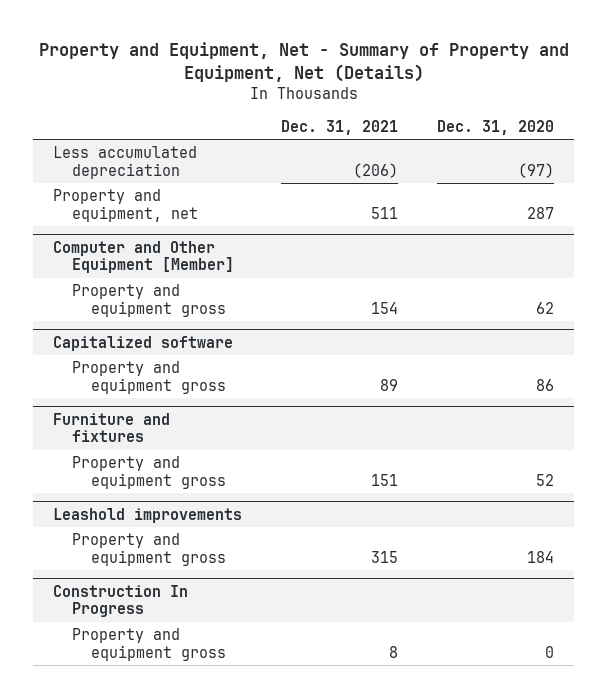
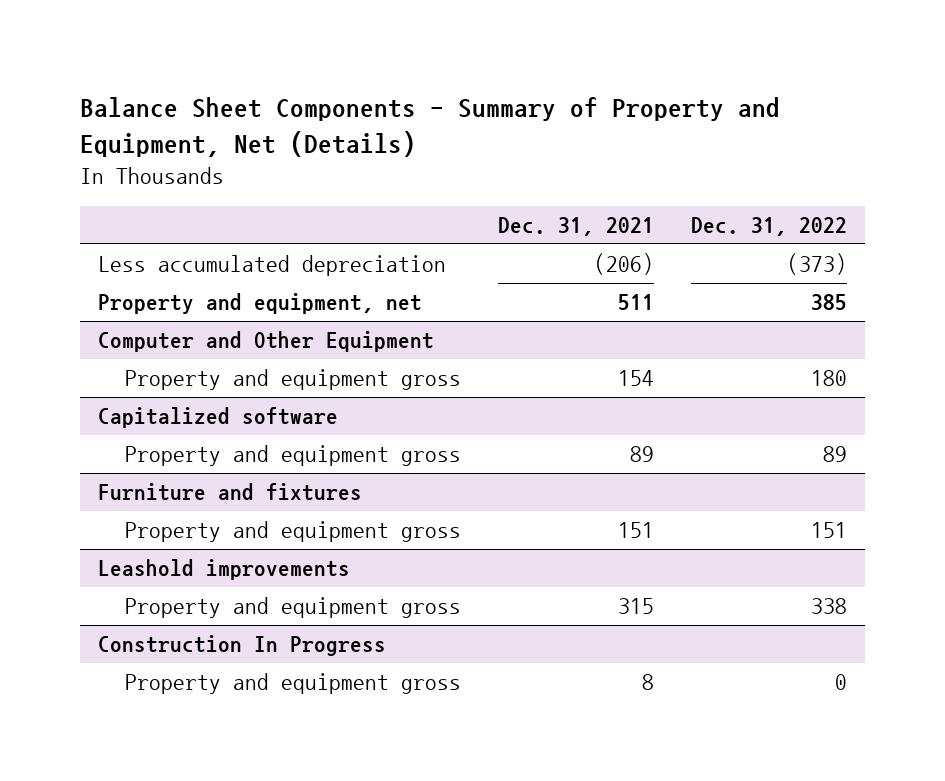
[38,42,569,82] Property and Equipment, Net - Summary of Property and Equipment, Net (Details) -> [80,97,781,157] Balance Sheet Components - Summary of Property and Equipment, Net (Details)
[437,119,555,135] Dec. 31, 2020 -> none
none -> [690,217,847,237] Dec. 31, 2022
[52,240,234,274] Computer and Other Equipment [Member] -> [98,331,435,353] Computer and Other Equipment

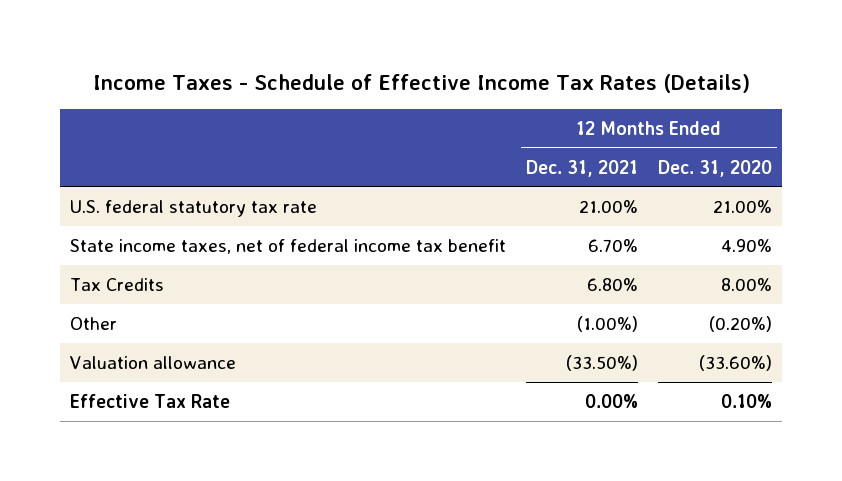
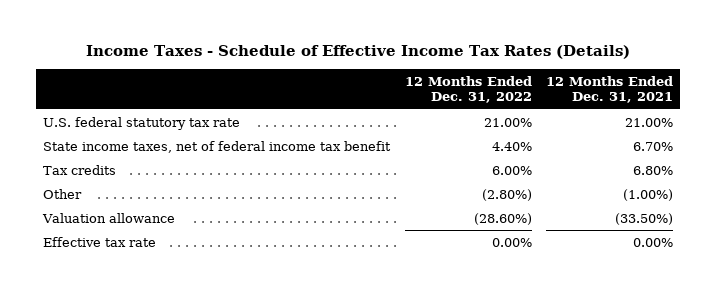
[658,159,773,177] Dec. 31, 2020 -> none
none -> [404,75,532,104] 12 Months Ended Dec. 31, 2022
[70,277,165,291] Tax Credits -> [43,164,117,175] Tax credits
[70,393,231,408] Effective Tax Rate -> [43,236,157,247] Effective tax rate

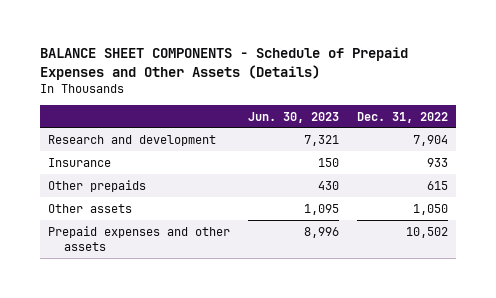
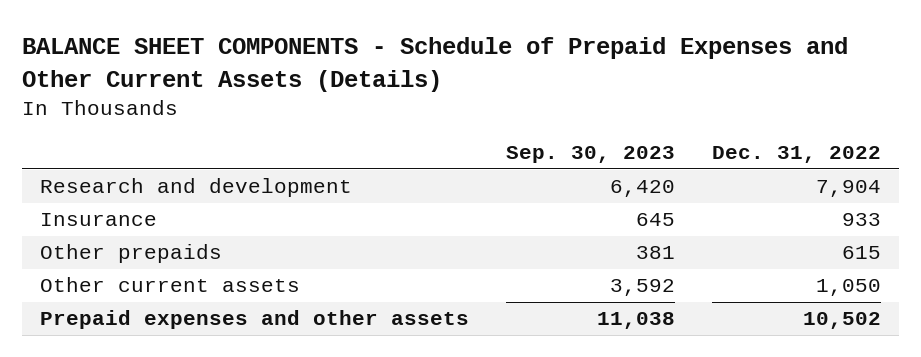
[39,47,408,80] BALANCE SHEET COMPONENTS - Schedule of Prepaid Expenses and Other Assets (Details) -> [21,37,848,92] BALANCE SHEET COMPONENTS - Schedule of Prepaid Expenses and Other Current Assets (Details)
[247,111,339,123] Jun. 30, 2023 -> none
none -> [505,146,675,164] Sep. 30, 2023
[48,203,133,213] Other assets -> [40,277,301,293] Other current assets

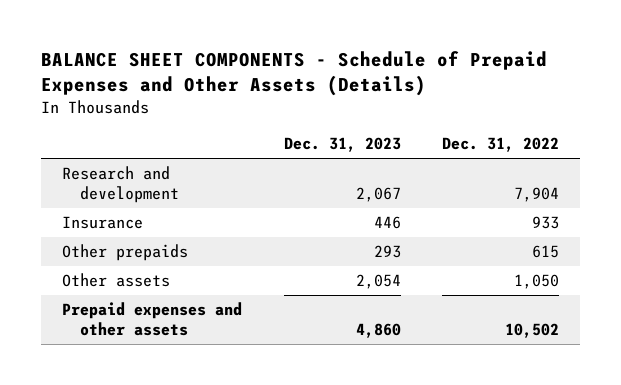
[21,37,848,92] BALANCE SHEET COMPONENTS - Schedule of Prepaid Expenses and Other Current Assets (Details) -> [41,51,548,97] BALANCE SHEET COMPONENTS - Schedule of Prepaid Expenses and Other Assets (Details)
[505,146,675,164] Sep. 30, 2023 -> none
none -> [283,136,401,152] Dec. 31, 2023
[40,277,301,293] Other current assets -> [62,273,171,288] Other assets

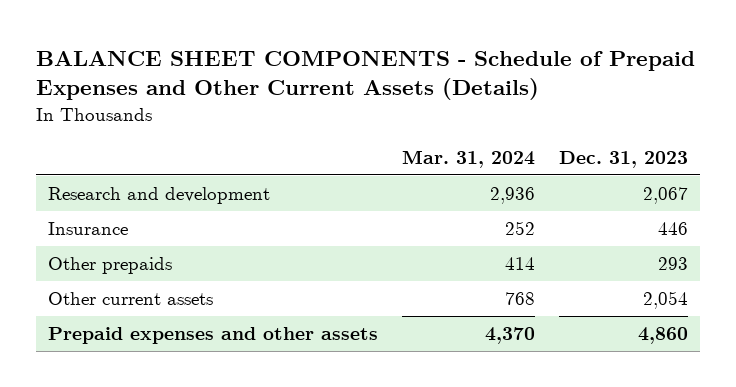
[41,51,548,97] BALANCE SHEET COMPONENTS - Schedule of Prepaid Expenses and Other Assets (Details) -> [36,50,696,101] BALANCE SHEET COMPONENTS - Schedule of Prepaid Expenses and Other Current Assets (Details)
[442,136,560,152] Dec. 31, 2022 -> none
none -> [401,149,535,168] Mar. 31, 2024
[62,273,171,288] Other assets -> [48,292,214,306] Other current assets

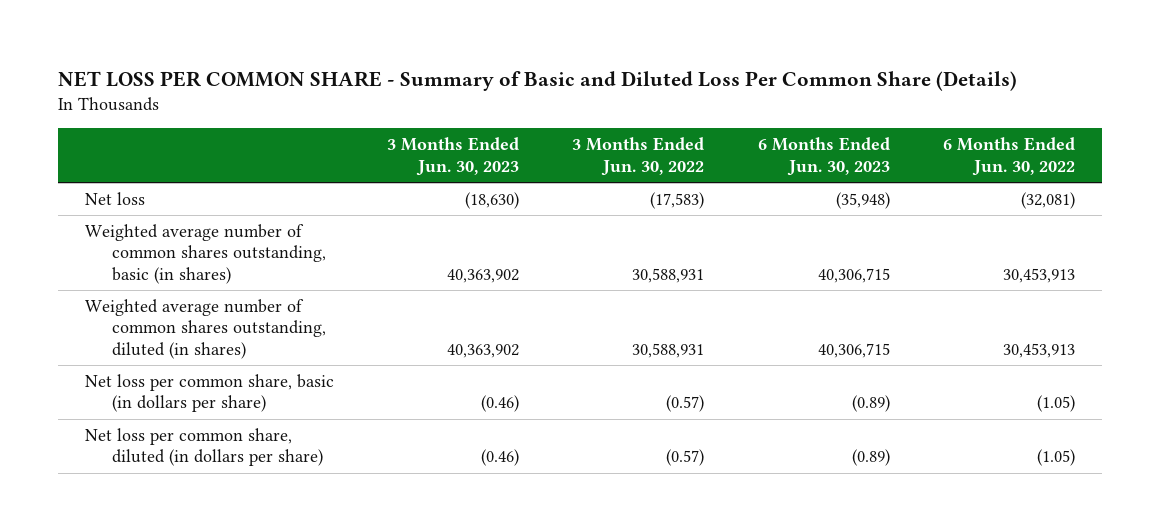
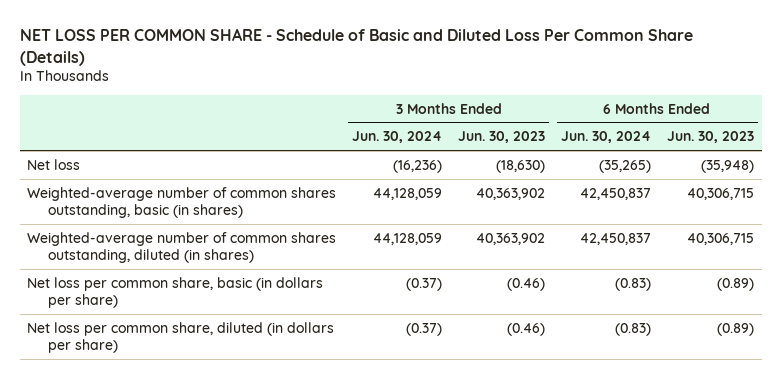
[57,70,1017,91] NET LOSS PER COMMON SHARE - Summary of Basic and Diluted Loss Per Common Share (Details) -> [19,28,693,66] NET LOSS PER COMMON SHARE - Schedule of Basic and Diluted Loss Per Common Share (Details)
[572,137,705,176] 3 Months Ended Jun. 30, 2022 -> none
[943,137,1076,176] 6 Months Ended Jun. 30, 2022 -> none
none -> [352,131,443,144] Jun. 30, 2024
none -> [560,131,651,144] Jun. 30, 2024
[84,223,326,284] Weighted average number of common shares outstanding, basic (in shares) -> [27,186,337,219] Weighted-average number of common shares outstanding, basic (in shares)
[84,298,326,359] Weighted average number of common shares outstanding, diluted (in shares) -> [27,231,337,264] Weighted-average number of common shares outstanding, diluted (in shares)

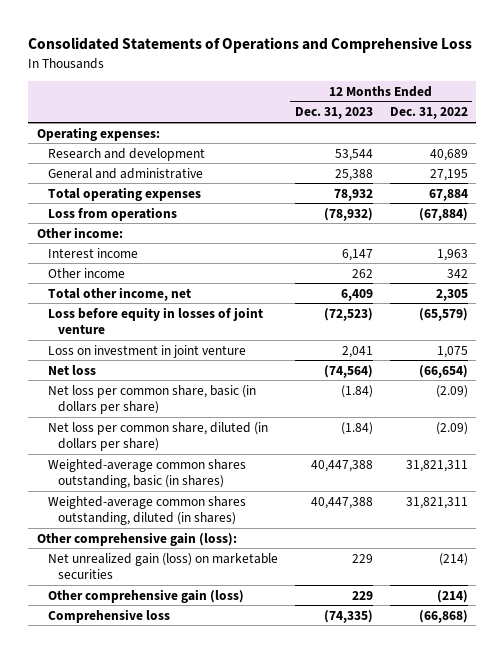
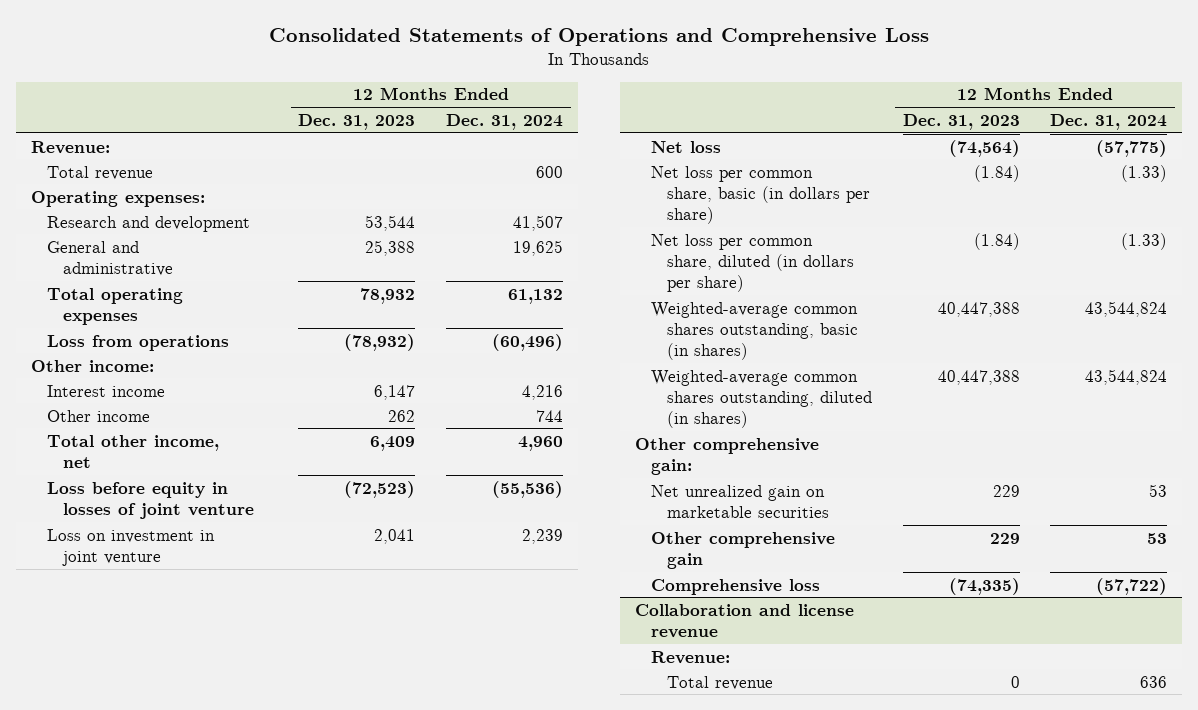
[389,107,468,120] Dec. 31, 2022 -> none
none -> [445,113,563,130] Dec. 31, 2024
none -> [31,140,111,154] Revenue:
none -> [47,165,154,180] Total revenue
[36,531,237,546] Other comprehensive gain (loss): -> [635,437,820,475] Other comprehensive gain:
[47,552,278,580] Net unrealized gain (loss) on marketable securities -> [651,484,830,518] Net unrealized gain on marketable securities
[47,588,244,603] Other comprehensive gain (loss) -> [651,531,836,569] Other comprehensive gain
none -> [635,603,855,638] Collaboration and license revenue
none -> [651,650,731,664] Revenue:
none -> [667,675,774,690] Total revenue

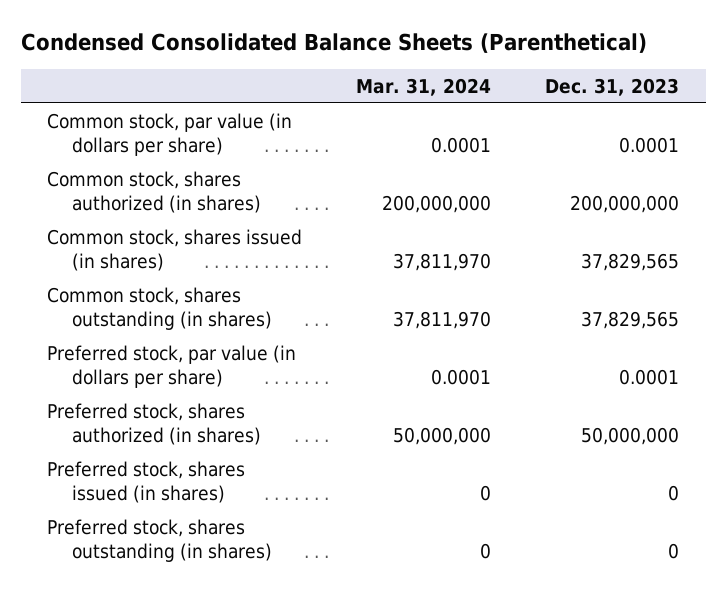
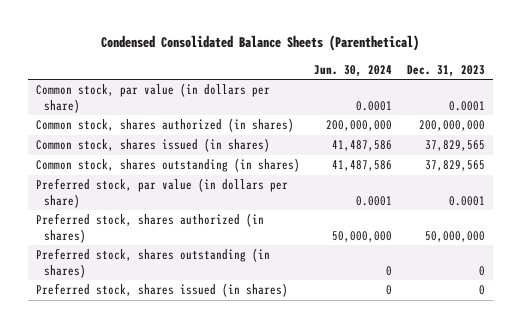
[356,78,492,97] Mar. 31, 2024 -> none
none -> [314,64,393,77] Jun. 30, 2024
[47,460,246,503] Preferred stock, shares issued (in shares) -> [35,283,288,298] Preferred stock, shares issued (in shares)

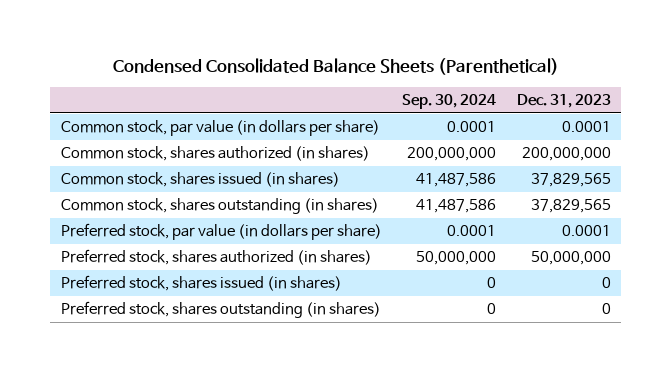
[314,64,393,77] Jun. 30, 2024 -> none
none -> [402,93,497,109] Sep. 30, 2024
[35,248,270,278] Preferred stock, shares outstanding (in shares) -> [60,300,381,318] Preferred stock, shares outstanding (in shares)

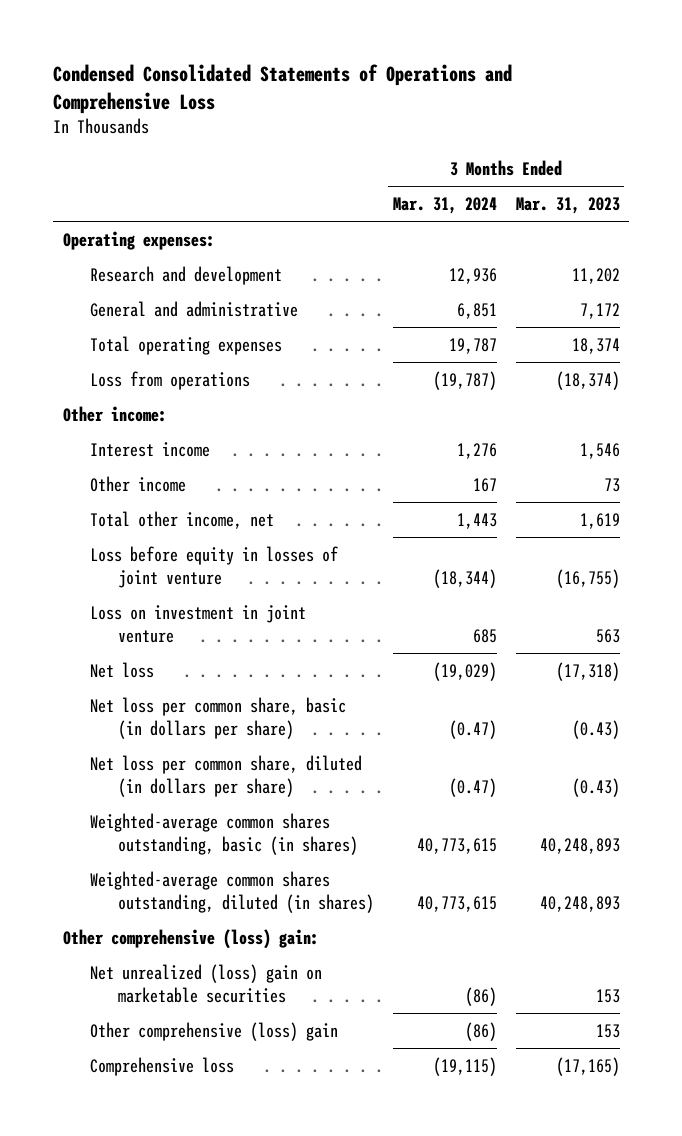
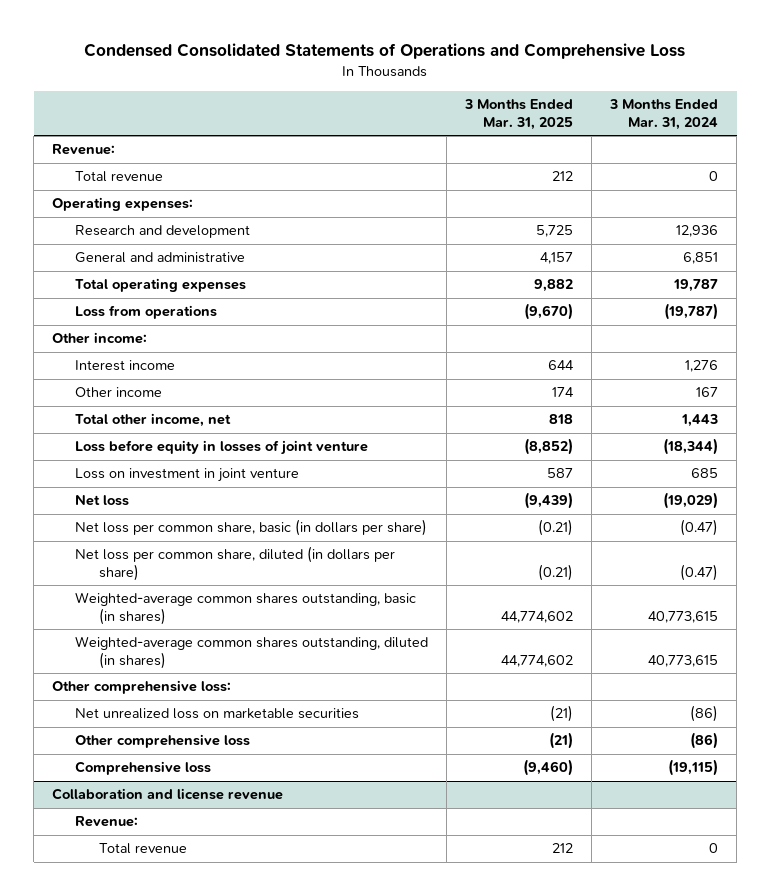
[515,197,620,215] Mar. 31, 2023 -> none
none -> [464,99,574,130] 3 Months Ended Mar. 31, 2025
none -> [52,144,116,156] Revenue:
none -> [75,171,164,183] Total revenue
[62,928,319,949] Other comprehensive (loss) gain: -> [52,680,232,695] Other comprehensive loss:
[90,963,323,1004] Net unrealized (loss) gain on marketable securities -> [75,708,360,720] Net unrealized loss on marketable securities
[90,1021,339,1041] Other comprehensive (loss) gain -> [75,734,251,749] Other comprehensive loss
none -> [52,788,284,801] Collaboration and license revenue
none -> [75,816,139,828] Revenue:
none -> [98,843,187,855] Total revenue

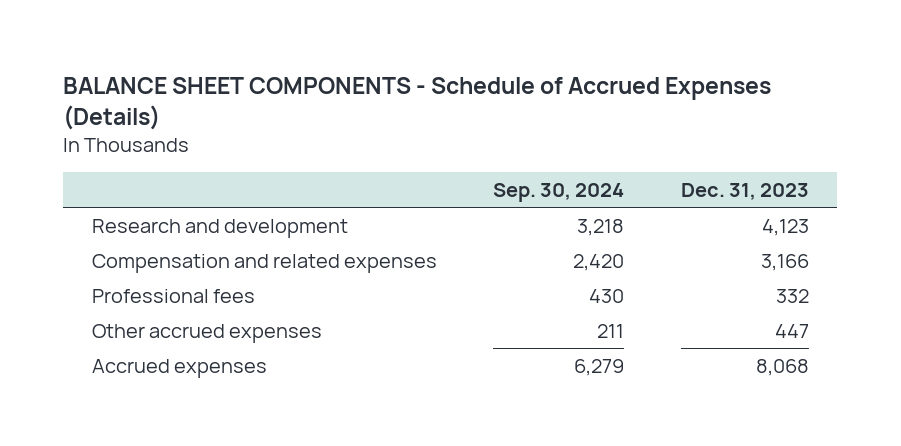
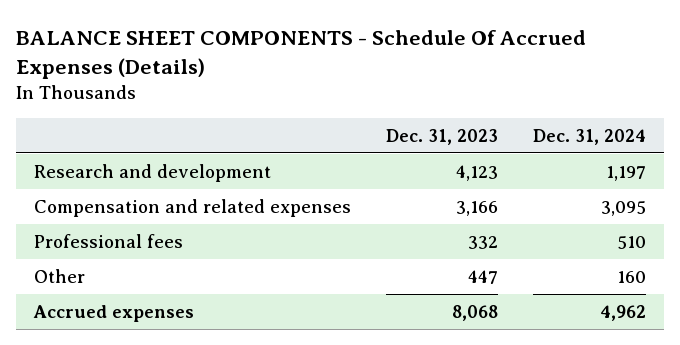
[63,77,772,131] BALANCE SHEET COMPONENTS - Schedule of Accrued Expenses (Details) -> [16,29,587,79] BALANCE SHEET COMPONENTS - Schedule Of Accrued Expenses (Details)
[493,182,625,202] Sep. 30, 2024 -> none
none -> [533,128,647,145] Dec. 31, 2024
[91,323,322,343] Other accrued expenses -> [33,268,85,283] Other

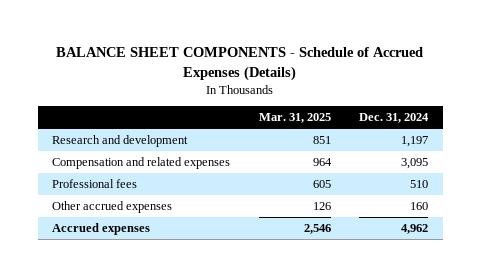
[16,29,587,79] BALANCE SHEET COMPONENTS - Schedule Of Accrued Expenses (Details) -> [56,47,424,81] BALANCE SHEET COMPONENTS - Schedule of Accrued Expenses (Details)
[385,128,498,145] Dec. 31, 2023 -> none
none -> [258,113,331,124] Mar. 31, 2025
[33,268,85,283] Other -> [52,200,173,213] Other accrued expenses

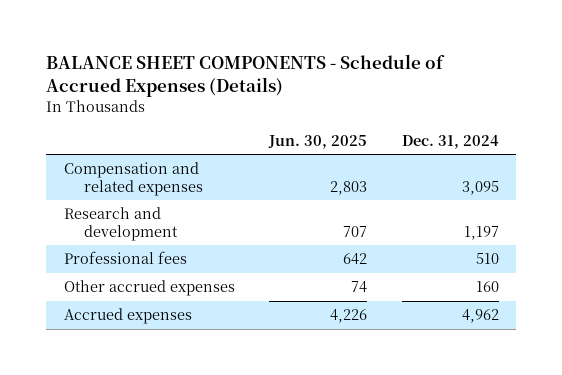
[258,113,331,124] Mar. 31, 2025 -> none
none -> [268,134,368,149] Jun. 30, 2025
[52,134,189,147] Research and development -> [63,207,178,241] Research and development

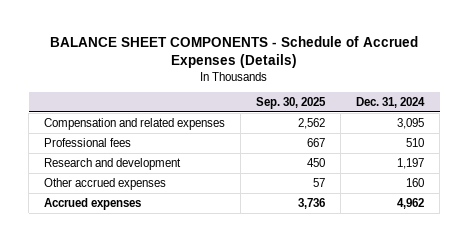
[268,134,368,149] Jun. 30, 2025 -> none
none -> [256,97,327,110] Sep. 30, 2025
[63,207,178,241] Research and development -> [44,157,182,170] Research and development

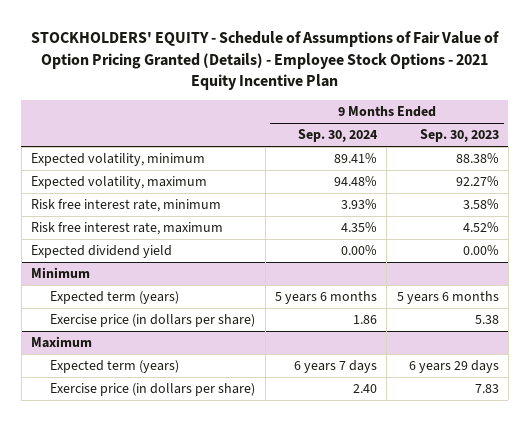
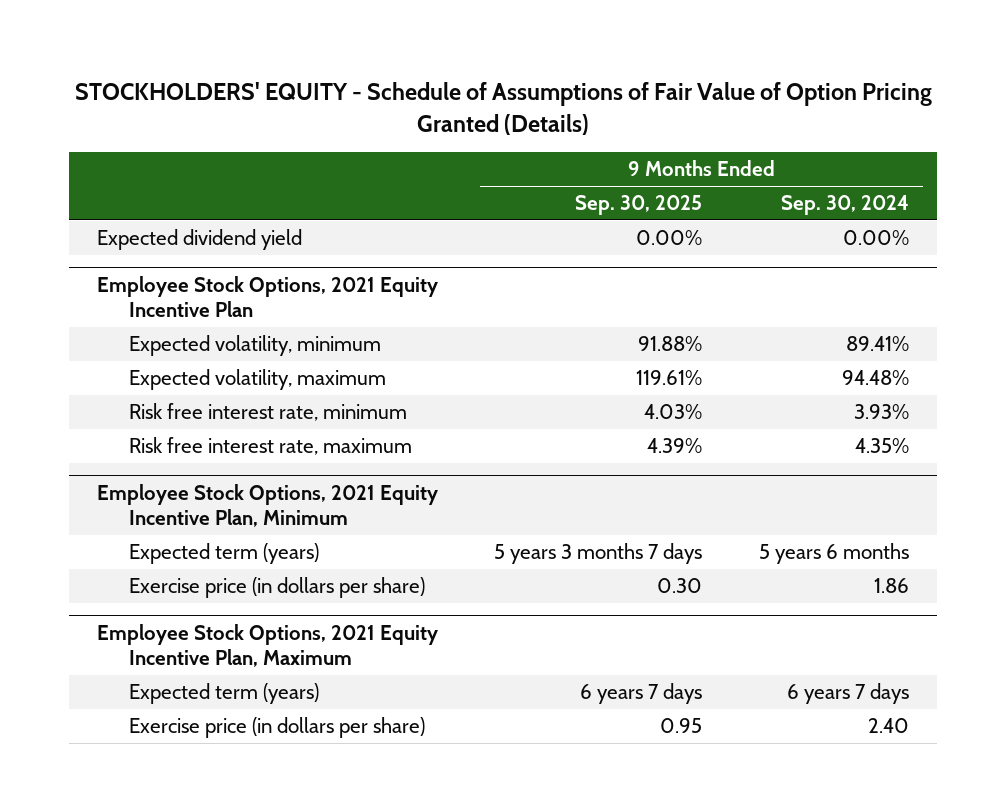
[30,30,499,91] STOCKHOLDERS' EQUITY - Schedule of Assumptions of Fair Value of Option Pricing Granted (Details) - Employee Stock Options - 2021 Equity Incentive Plan -> [74,82,932,136] STOCKHOLDERS' EQUITY - Schedule of Assumptions of Fair Value of Option Pricing Granted (Details)
[419,129,499,143] Sep. 30, 2023 -> none
none -> [575,194,703,215] Sep. 30, 2025
[30,245,172,259] Expected dividend yield -> [96,228,302,250] Expected dividend yield
none -> [96,275,438,318] Employee Stock Options, 2021 Equity Incentive Plan
[30,267,90,279] Minimum -> none
none -> [96,483,438,528] Employee Stock Options, 2021 Equity Incentive Plan, Minimum
[30,336,92,349] Maximum -> none
none -> [96,623,438,668] Employee Stock Options, 2021 Equity Incentive Plan, Maximum

